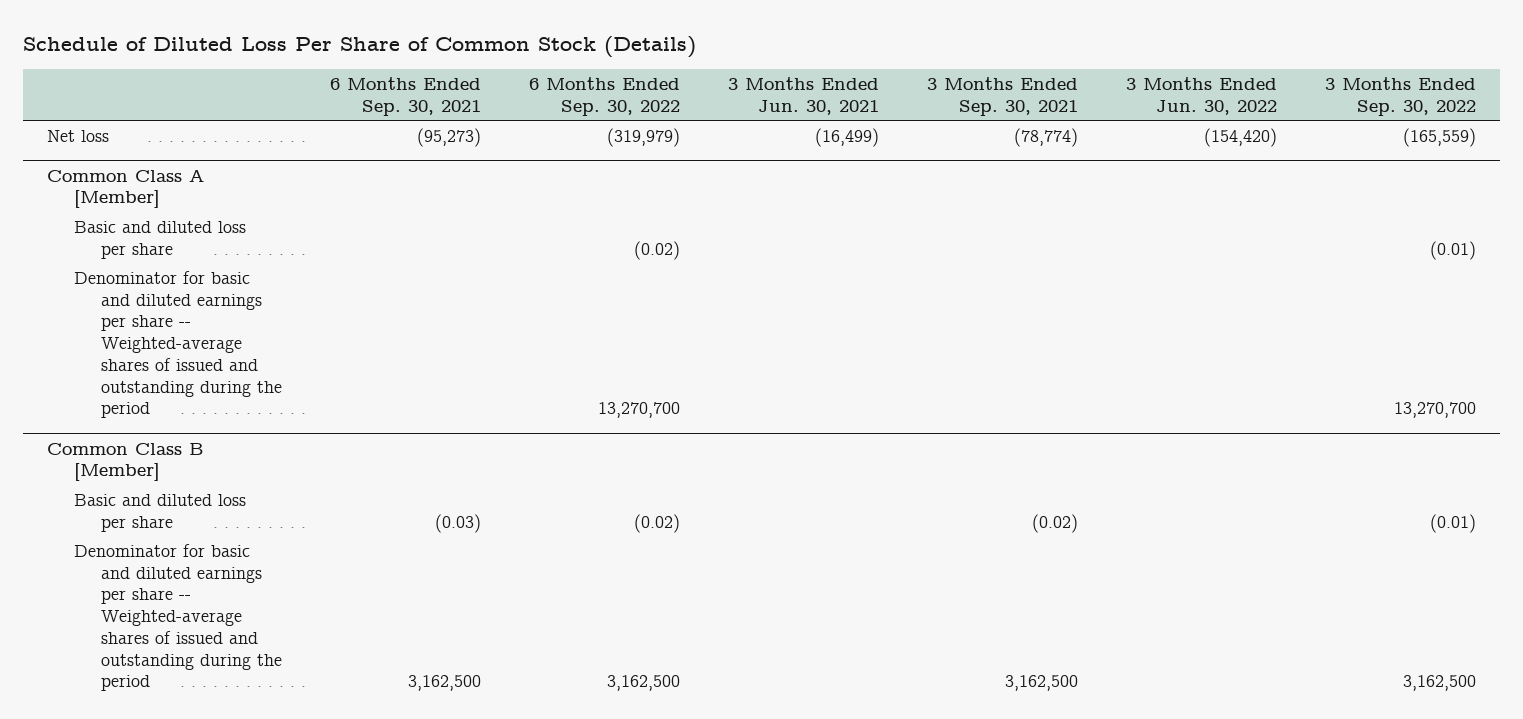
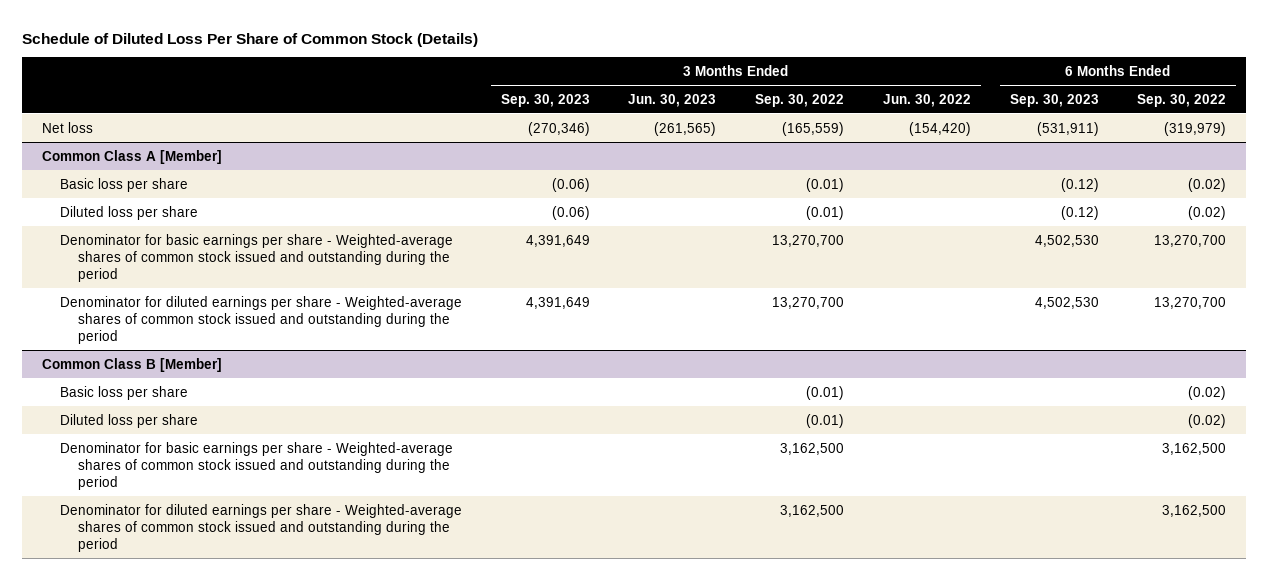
[329,77,481,116] 6 Months Ended Sep. 30, 2021 -> none
[728,77,880,115] 3 Months Ended Jun. 30, 2021 -> none
[927,77,1079,116] 3 Months Ended Sep. 30, 2021 -> none
none -> [500,93,590,107] Sep. 30, 2023
none -> [628,93,717,107] Jun. 30, 2023
none -> [1009,93,1099,107] Sep. 30, 2023
[73,220,246,259] Basic and diluted loss per share -> [59,177,188,192] Basic loss per share
none -> [59,205,198,220] Diluted loss per share
[73,270,282,419] Denominator for basic and diluted earnings per share -- Weighted-average shares of issued and outstanding during the period -> [59,233,453,283] Denominator for basic earnings per share - Weighted-average shares of common stock issued and outstanding during the period
none -> [59,295,462,345] Denominator for diluted earnings per share - Weighted-average shares of common stock issued and outstanding during the period
[73,493,246,532] Basic and diluted loss per share -> [59,385,188,400] Basic loss per share
none -> [59,413,198,428] Diluted loss per share
[73,543,282,692] Denominator for basic and diluted earnings per share -- Weighted-average shares of issued and outstanding during the period -> [59,441,453,491] Denominator for basic earnings per share - Weighted-average shares of common stock issued and outstanding during the period
none -> [59,503,462,553] Denominator for diluted earnings per share - Weighted-average shares of common stock issued and outstanding during the period

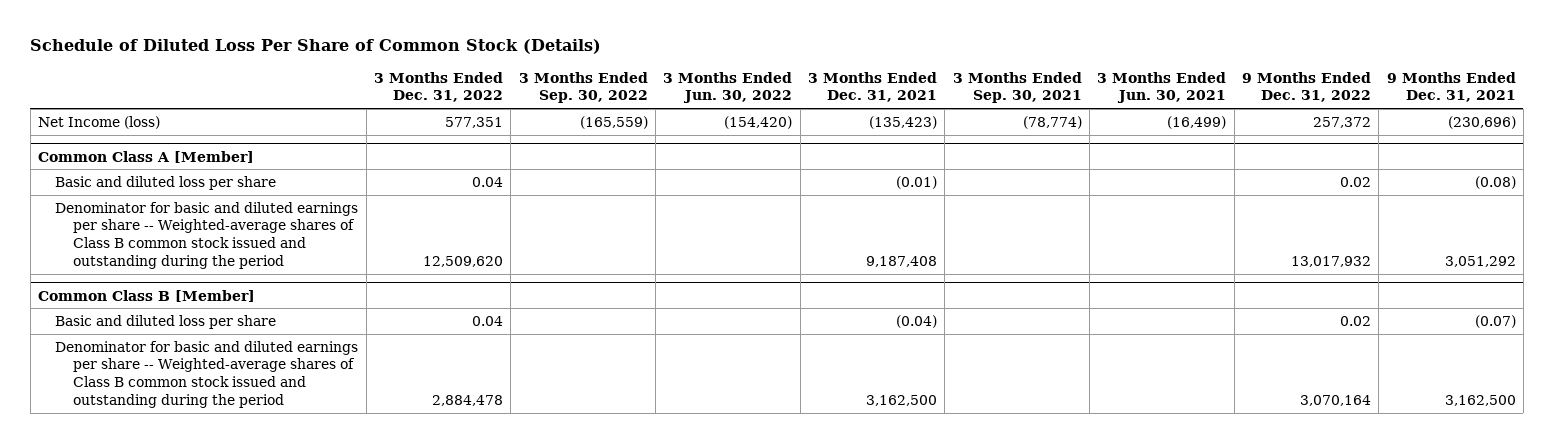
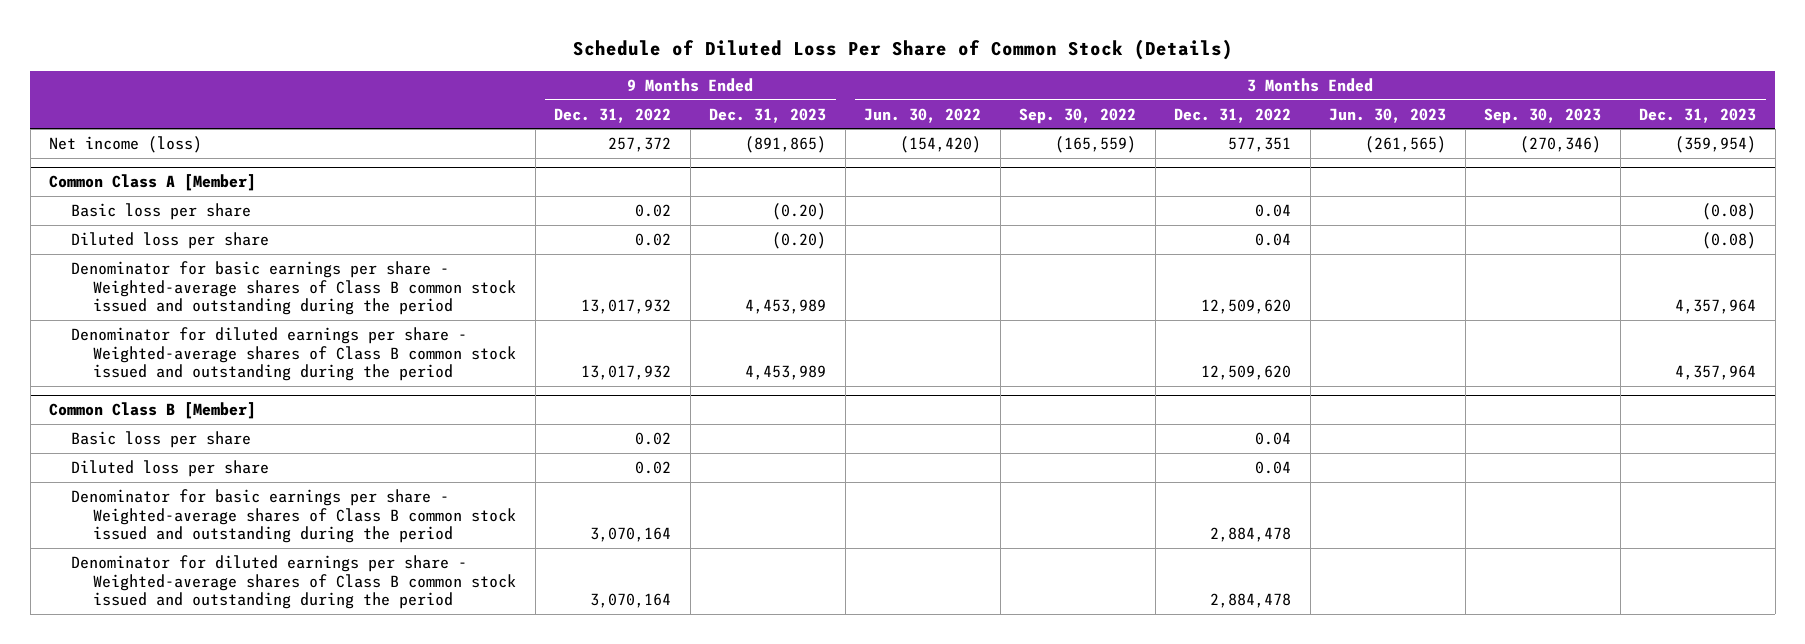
[807,71,937,103] 3 Months Ended Dec. 31, 2021 -> none
[952,71,1082,104] 3 Months Ended Sep. 30, 2021 -> none
[1097,71,1227,104] 3 Months Ended Jun. 30, 2021 -> none
[1386,71,1516,103] 9 Months Ended Dec. 31, 2021 -> none
none -> [709,107,827,123] Dec. 31, 2023
none -> [1329,107,1447,123] Jun. 30, 2023
none -> [1484,107,1602,124] Sep. 30, 2023
none -> [1639,107,1757,123] Dec. 31, 2023
[38,115,161,129] Net Income (loss) -> [49,135,203,153] Net income (loss)
[55,175,277,190] Basic and diluted loss per share -> [71,202,252,220] Basic loss per share
none -> [71,231,270,249] Diluted loss per share
[55,201,359,269] Denominator for basic and diluted earnings per share -- Weighted-average shares of Class B common stock issued and outstanding during the period -> [71,260,517,316] Denominator for basic earnings per share - Weighted-average shares of Class B common stock issued and outstanding during the period
none -> [71,326,517,382] Denominator for diluted earnings per share - Weighted-average shares of Class B common stock issued and outstanding during the period
[55,314,277,329] Basic and diluted loss per share -> [71,430,252,448] Basic loss per share
none -> [71,459,270,477] Diluted loss per share
[55,340,359,408] Denominator for basic and diluted earnings per share -- Weighted-average shares of Class B common stock issued and outstanding during the period -> [71,488,517,544] Denominator for basic earnings per share - Weighted-average shares of Class B common stock issued and outstanding during the period
none -> [71,554,517,610] Denominator for diluted earnings per share - Weighted-average shares of Class B common stock issued and outstanding during the period

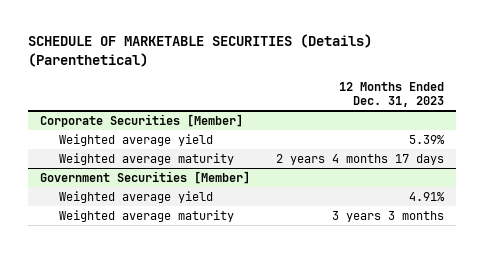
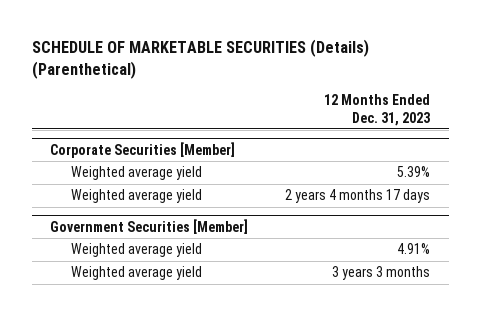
[58,152,234,165] Weighted average maturity -> [71,189,203,204] Weighted average yield
[58,209,234,222] Weighted average maturity -> [71,266,203,281] Weighted average yield

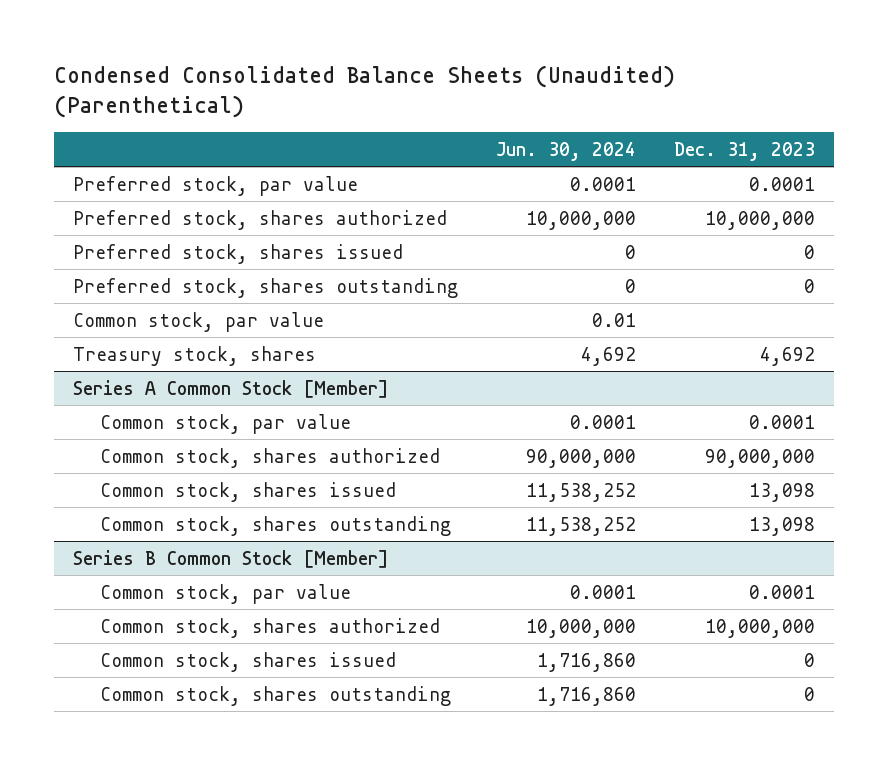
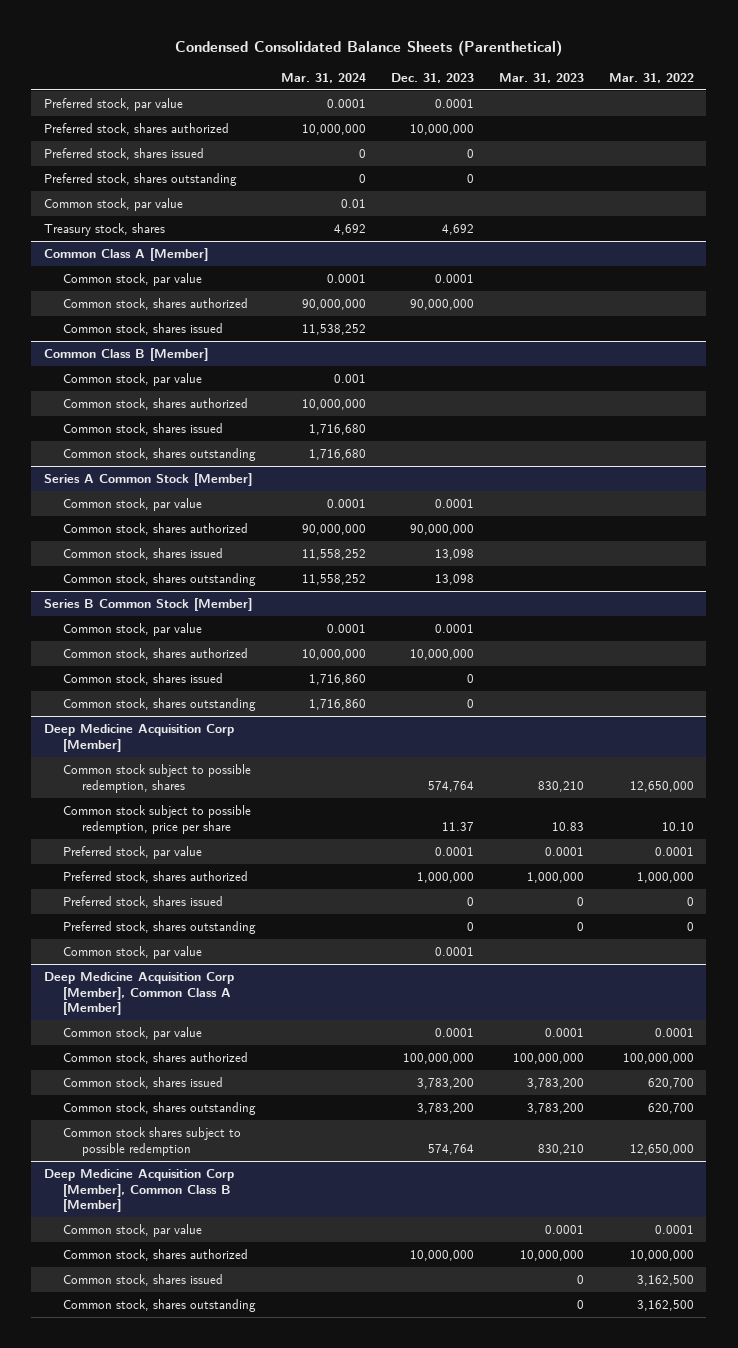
[53,65,675,118] Condensed Consolidated Balance Sheets (Unaudited) (Parenthetical) -> [174,39,562,56] Condensed Consolidated Balance Sheets (Parenthetical)
[495,141,636,161] Jun. 30, 2024 -> none
none -> [280,72,366,83] Mar. 31, 2024
none -> [498,72,584,83] Mar. 31, 2023
none -> [608,72,694,83] Mar. 31, 2022
none -> [43,248,208,262] Common Class A [Member]
none -> [62,273,202,287] Common stock, par value
none -> [62,298,248,311] Common stock, shares authorized
none -> [62,323,223,336] Common stock, shares issued
none -> [43,348,208,362] Common Class B [Member]
none -> [62,373,202,387] Common stock, par value
none -> [62,398,248,411] Common stock, shares authorized
none -> [62,423,223,436] Common stock, shares issued
none -> [62,448,256,462] Common stock, shares outstanding
none -> [43,724,234,752] Deep Medicine Acquisition Corp [Member]
none -> [62,764,251,793] Common stock subject to possible redemption, shares
none -> [62,805,251,834] Common stock subject to possible redemption, price per share
none -> [62,846,202,860] Preferred stock, par value
none -> [62,871,248,884] Preferred stock, shares authorized
none -> [62,896,223,909] Preferred stock, shares issued
none -> [62,921,256,935] Preferred stock, shares outstanding
none -> [62,946,202,960] Common stock, par value
none -> [43,972,234,1015] Deep Medicine Acquisition Corp [Member], Common Class A [Member]
none -> [62,1027,202,1041] Common stock, par value
none -> [62,1052,248,1065] Common stock, shares authorized
none -> [62,1077,223,1090] Common stock, shares issued
none -> [62,1102,256,1116] Common stock, shares outstanding
none -> [62,1127,241,1156] Common stock shares subject to possible redemption
none -> [43,1169,234,1212] Deep Medicine Acquisition Corp [Member], Common Class B [Member]
none -> [62,1224,202,1238] Common stock, par value
none -> [62,1249,248,1262] Common stock, shares authorized
none -> [62,1274,223,1287] Common stock, shares issued
none -> [62,1299,256,1313] Common stock, shares outstanding

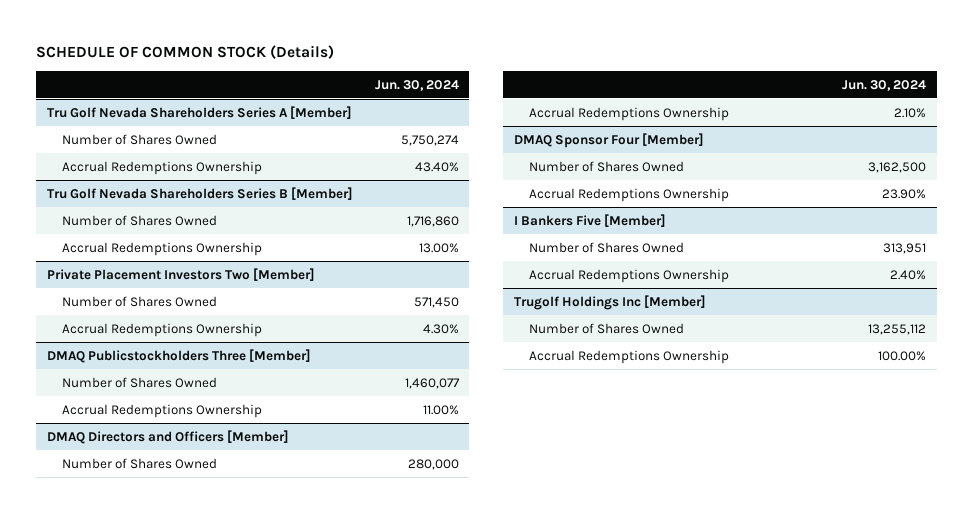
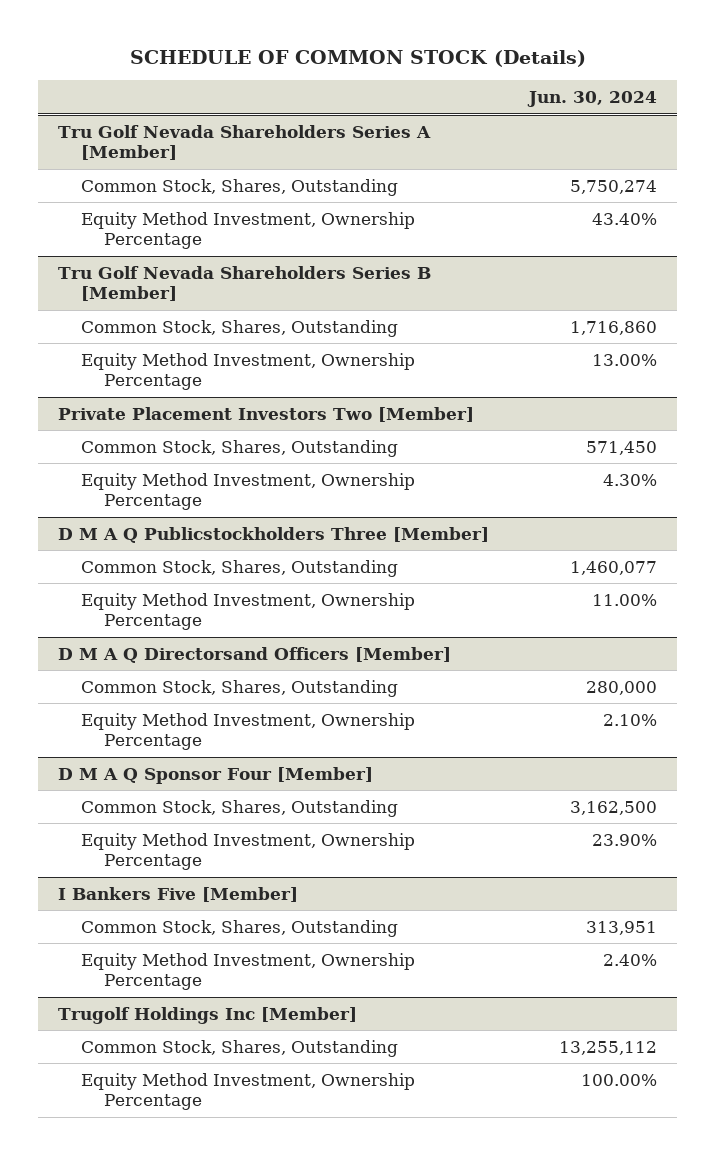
[61,133,217,145] Number of Shares Owned -> [81,178,399,196] Common Stock, Shares, Outstanding
[61,160,262,175] Accrual Redemptions Ownership -> [81,211,416,250] Equity Method Investment, Ownership Percentage
[61,214,217,226] Number of Shares Owned -> [81,319,399,337] Common Stock, Shares, Outstanding
[61,241,262,256] Accrual Redemptions Ownership -> [81,352,416,391] Equity Method Investment, Ownership Percentage
[61,295,217,307] Number of Shares Owned -> [81,439,399,457] Common Stock, Shares, Outstanding
[61,322,262,337] Accrual Redemptions Ownership -> [81,472,416,511] Equity Method Investment, Ownership Percentage
[47,348,312,363] DMAQ Publicstockholders Three [Member] -> [58,526,490,543] D M A Q Publicstockholders Three [Member]
[61,376,217,388] Number of Shares Owned -> [81,559,399,577] Common Stock, Shares, Outstanding
[61,403,262,418] Accrual Redemptions Ownership -> [81,592,416,631] Equity Method Investment, Ownership Percentage
[47,429,290,444] DMAQ Directors and Officers [Member] -> [58,646,452,663] D M A Q Directorsand Officers [Member]
[61,457,217,469] Number of Shares Owned -> [81,679,399,697] Common Stock, Shares, Outstanding
[529,106,730,121] Accrual Redemptions Ownership -> [81,712,416,751] Equity Method Investment, Ownership Percentage
[514,132,705,148] DMAQ Sponsor Four [Member] -> [58,766,374,784] D M A Q Sponsor Four [Member]
[529,160,685,172] Number of Shares Owned -> [81,799,399,817] Common Stock, Shares, Outstanding
[529,187,730,202] Accrual Redemptions Ownership -> [81,832,416,871] Equity Method Investment, Ownership Percentage
[529,241,685,253] Number of Shares Owned -> [81,919,399,937] Common Stock, Shares, Outstanding
[529,268,730,283] Accrual Redemptions Ownership -> [81,952,416,991] Equity Method Investment, Ownership Percentage
[529,322,685,334] Number of Shares Owned -> [81,1039,399,1057] Common Stock, Shares, Outstanding
[529,349,730,364] Accrual Redemptions Ownership -> [81,1072,416,1111] Equity Method Investment, Ownership Percentage

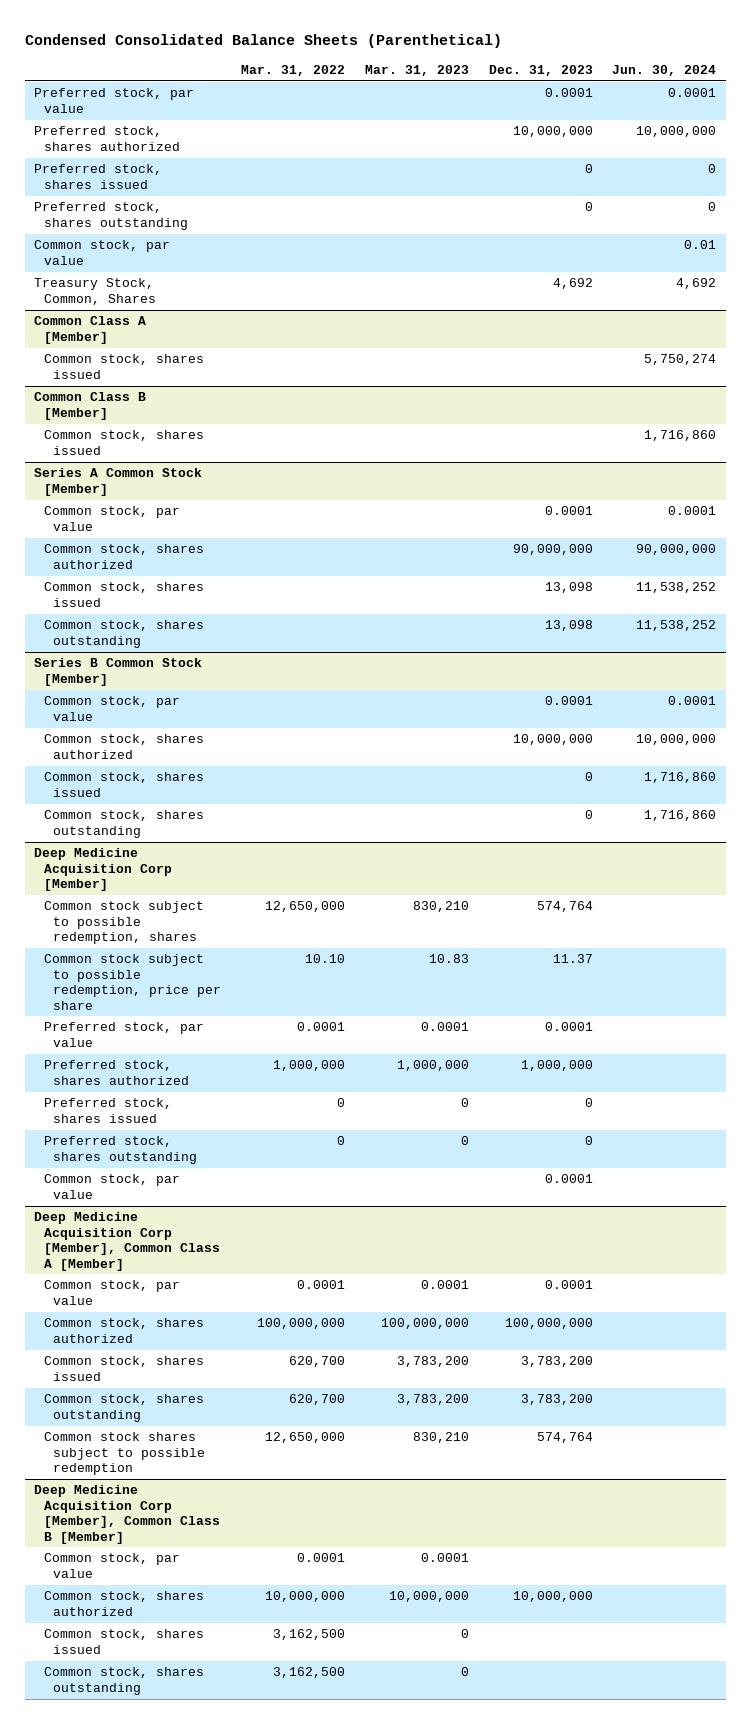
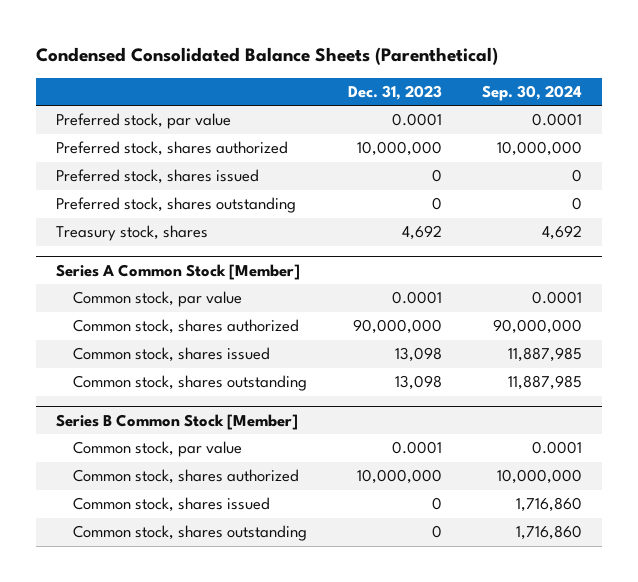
[241,64,346,76] Mar. 31, 2022 -> none
[364,64,469,76] Mar. 31, 2023 -> none
[612,64,717,76] Jun. 30, 2024 -> none
none -> [481,85,582,102] Sep. 30, 2024
[34,240,171,265] Common stock, par value -> none
[34,316,147,344] Common Class A [Member] -> none
[43,354,204,379] Common stock, shares issued -> none
[34,392,147,420] Common Class B [Member] -> none
[43,430,204,455] Common stock, shares issued -> none
[34,278,156,305] Treasury Stock, Common, Shares -> [56,225,209,242] Treasury stock, shares
[34,848,172,892] Deep Medicine Acquisition Corp [Member] -> none
[43,901,204,945] Common stock subject to possible redemption, shares -> none
[43,954,222,1010] Common stock subject to possible redemption, price per share -> none
[43,1022,204,1047] Preferred stock, par value -> none
[43,1060,190,1085] Preferred stock, shares authorized -> none
[43,1098,172,1123] Preferred stock, shares issued -> none
[43,1136,198,1164] Preferred stock, shares outstanding -> none
[43,1174,180,1199] Common stock, par value -> none
[34,1212,220,1271] Deep Medicine Acquisition Corp [Member], Common Class A [Member] -> none
[43,1280,180,1305] Common stock, par value -> none
[43,1318,204,1343] Common stock, shares authorized -> none
[43,1356,204,1381] Common stock, shares issued -> none
[43,1394,204,1422] Common stock, shares outstanding -> none
[43,1432,206,1476] Common stock shares subject to possible redemption -> none
[34,1485,220,1544] Deep Medicine Acquisition Corp [Member], Common Class B [Member] -> none
[43,1553,180,1578] Common stock, par value -> none
[43,1591,204,1616] Common stock, shares authorized -> none
[43,1629,204,1654] Common stock, shares issued -> none
[43,1667,204,1695] Common stock, shares outstanding -> none

